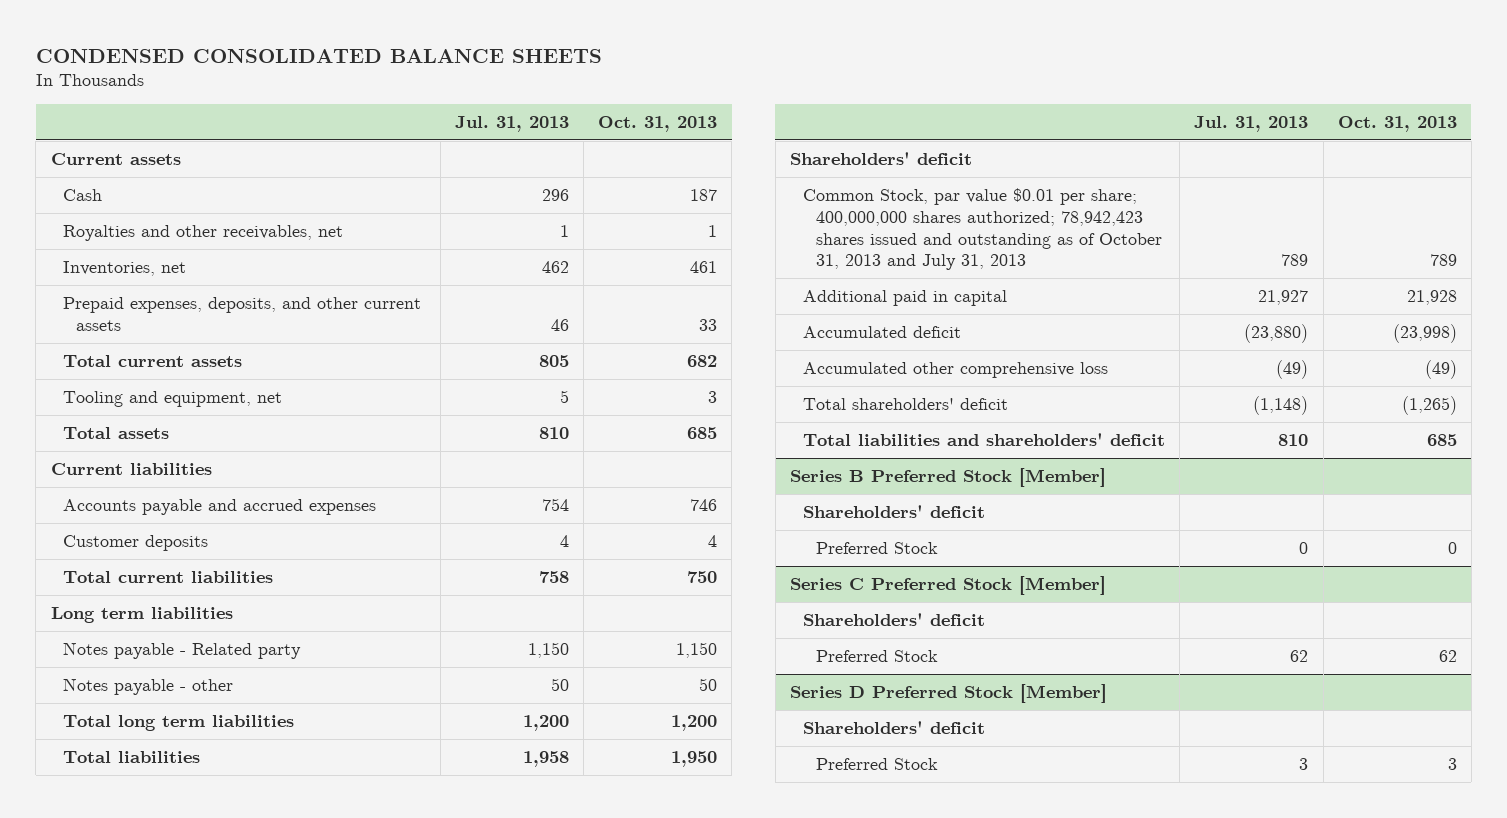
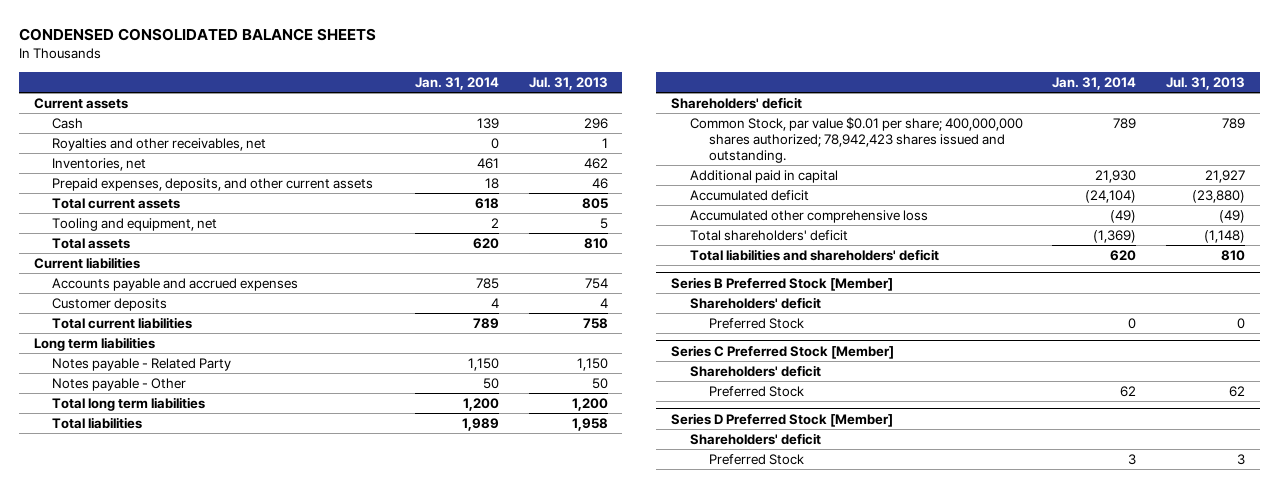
[598,115,718,132] Oct. 31, 2013 -> none
none -> [415,76,500,90] Jan. 31, 2014
[63,641,302,659] Notes payable - Related party -> [52,358,232,372] Notes payable - Related Party
[63,677,234,695] Notes payable - other -> [52,378,187,392] Notes payable - Other
[802,187,1162,271] Common Stock, par value $0.01 per share; 400,000,000 shares authorized; 78,942,423 shares issued and outstanding as of October 31, 2013 and July 31, 2013 -> [689,117,1023,163] Common Stock, par value $0.01 per share; 400,000,000 shares authorized; 78,942,423 shares issued and outstanding.

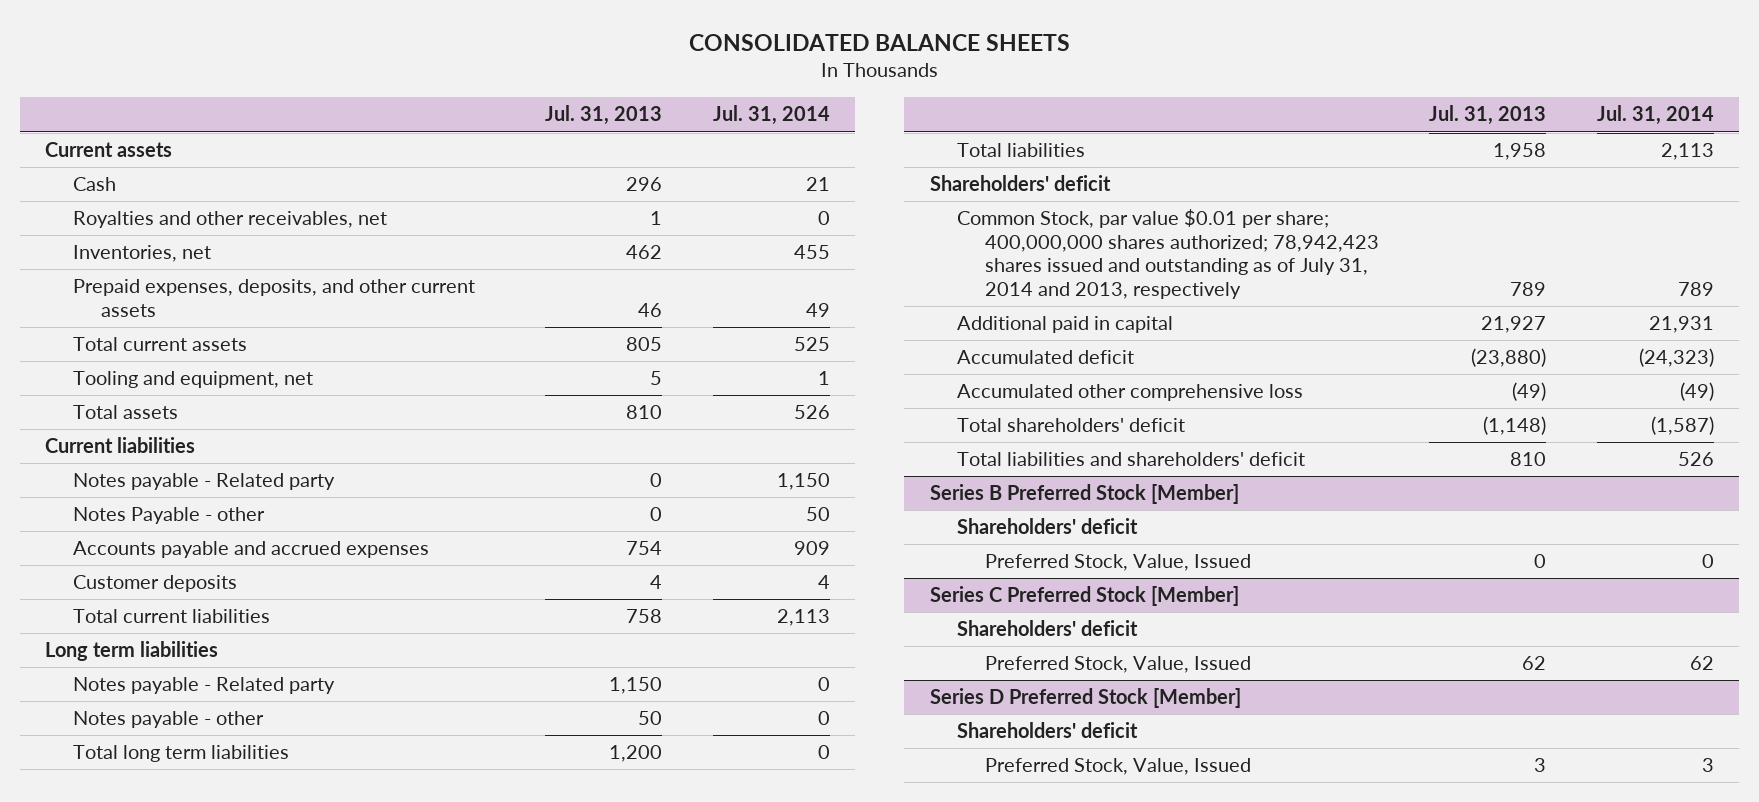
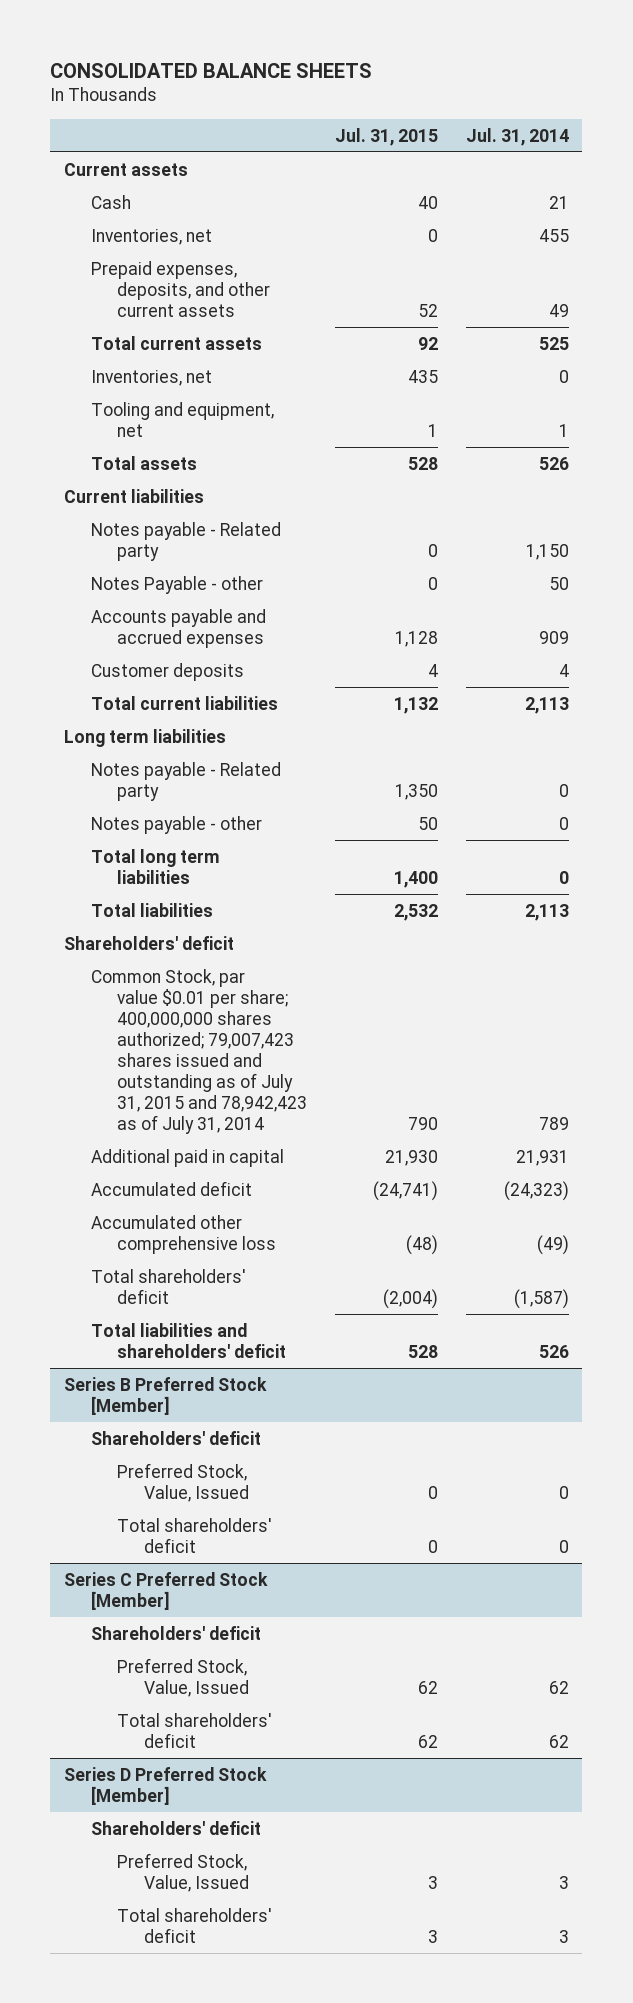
[545,105,663,126] Jul. 31, 2013 -> none
none -> [334,127,438,146] Jul. 31, 2015
[73,211,388,229] Royalties and other receivables, net -> none
none -> [90,369,212,386] Inventories, net
[957,209,1379,299] Common Stock, par value $0.01 per share; 400,000,000 shares authorized; 78,942,423 shares issued and outstanding as of July 31, 2014 and 2013, respectively -> [90,968,308,1134] Common Stock, par value $0.01 per share; 400,000,000 shares authorized; 79,007,423 shares issued and outstanding as of July 31, 2015 and 78,942,423 as of July 31, 2014
none -> [117,1517,273,1553] Total shareholders' deficit
none -> [117,1712,273,1748] Total shareholders' deficit
none -> [117,1907,273,1943] Total shareholders' deficit

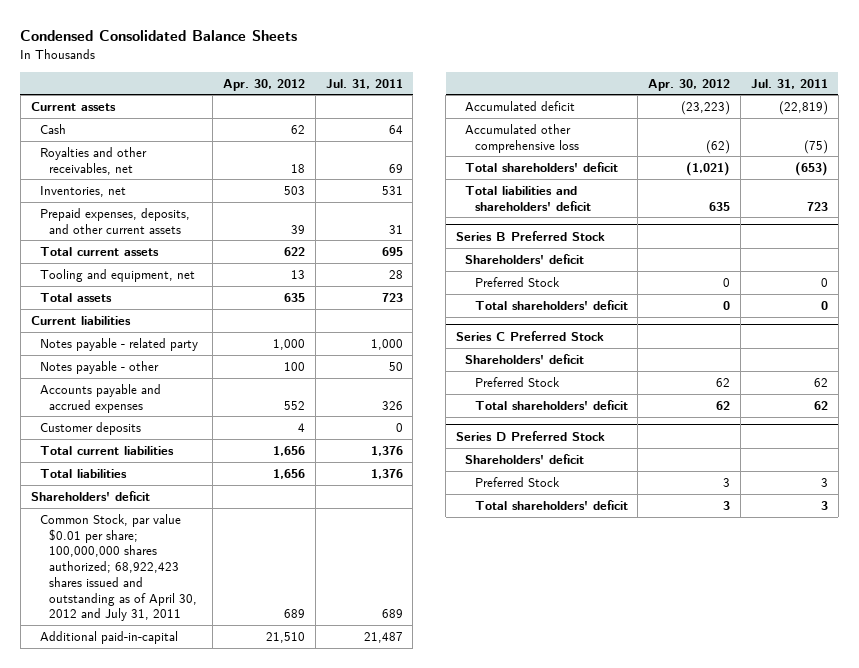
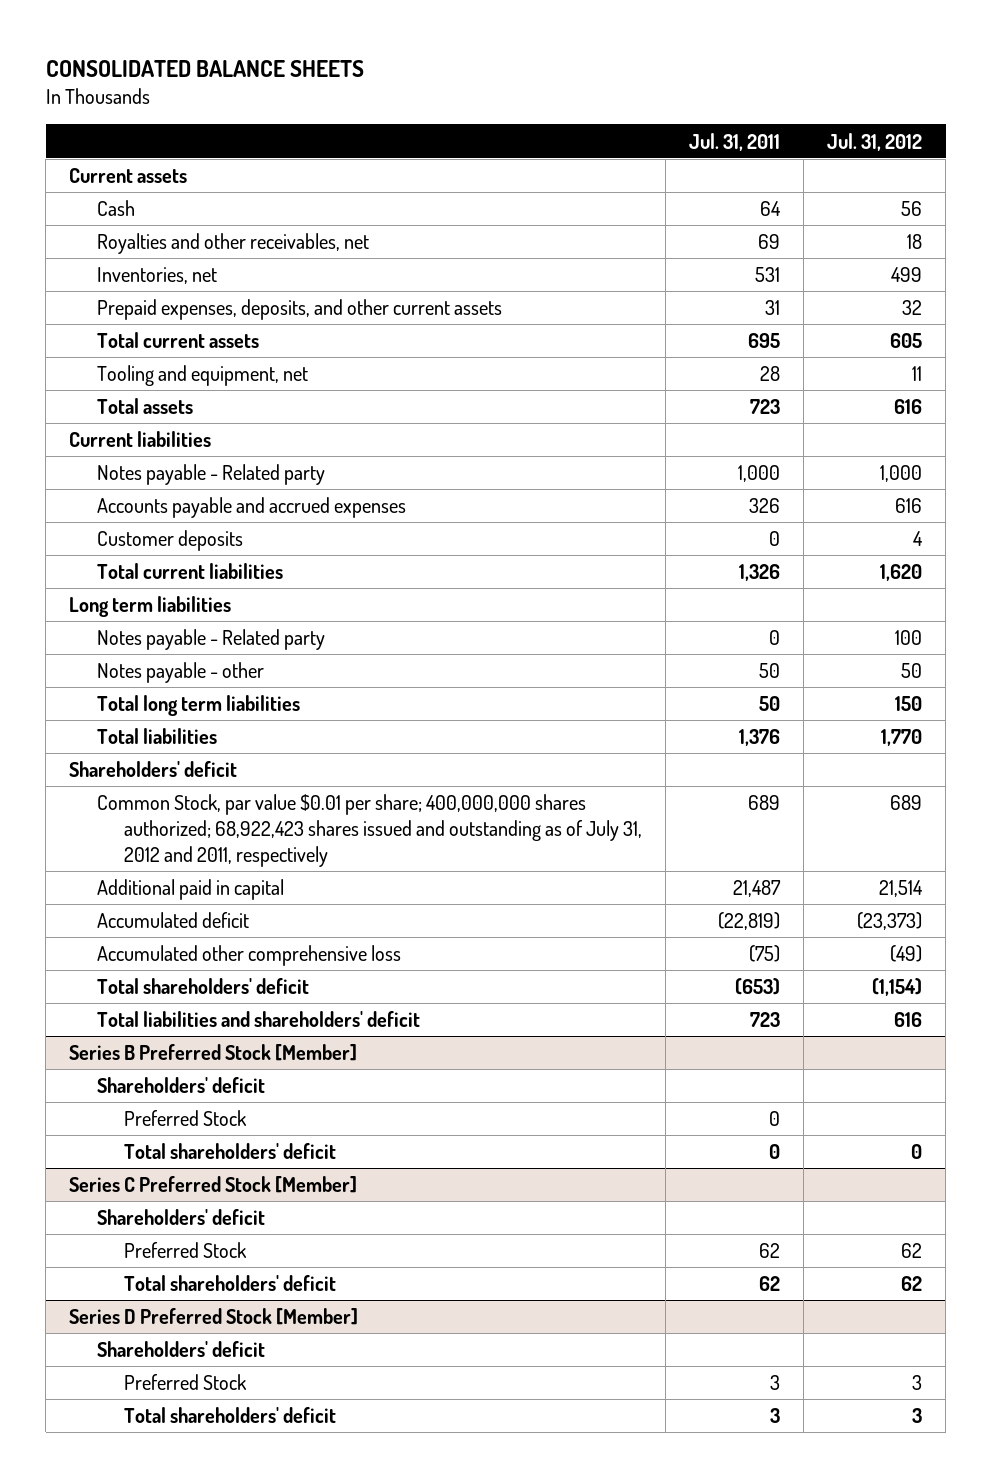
[20,29,298,41] Condensed Consolidated Balance Sheets -> [45,59,364,77] CONSOLIDATED BALANCE SHEETS
[222,78,305,91] Apr. 30, 2012 -> none
none -> [827,132,923,151] Jul. 31, 2012
[40,337,199,351] Notes payable - related party -> [96,464,325,486] Notes payable - Related party
[370,445,403,456] 1,376 -> [739,564,781,582] 1,326
none -> [69,596,232,618] Long term liabilities
none -> [96,629,325,651] Notes payable - Related party
[40,360,160,374] Notes payable - other -> [96,662,264,684] Notes payable - other
none -> [96,695,300,717] Total long term liabilities
[40,513,198,622] Common Stock, par value $0.01 per share; 100,000,000 shares authorized; 68,922,423 shares issued and outstanding as of April 30, 2012 and July 31, 2011 -> [96,794,643,867] Common Stock, par value $0.01 per share; 400,000,000 shares authorized; 68,922,423 shares issued and outstanding as of July 31, 2012 and 2011, respectively
[40,630,179,644] Additional paid-in-capital -> [96,879,284,901] Additional paid in capital
[456,230,606,241] Series B Preferred Stock -> [69,1044,358,1062] Series B Preferred Stock [Member]
[456,330,605,341] Series C Preferred Stock -> [69,1176,358,1194] Series C Preferred Stock [Member]
[456,430,606,441] Series D Preferred Stock -> [69,1308,359,1326] Series D Preferred Stock [Member]

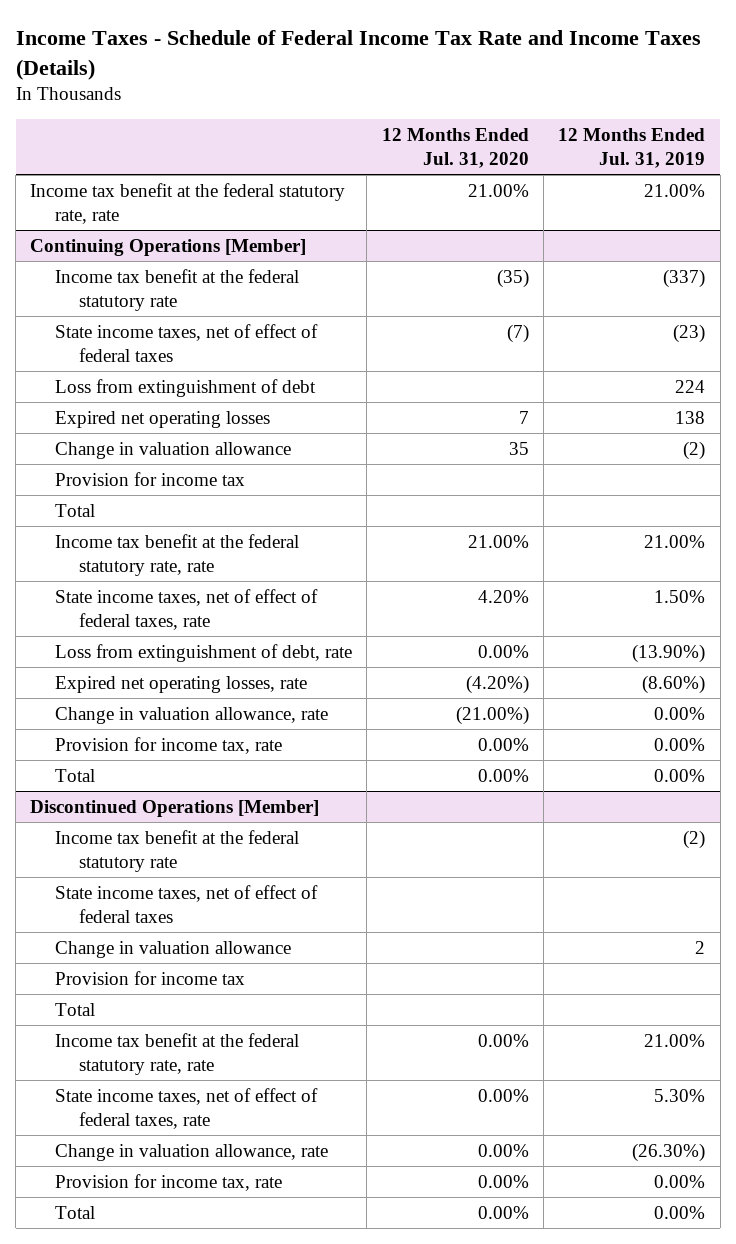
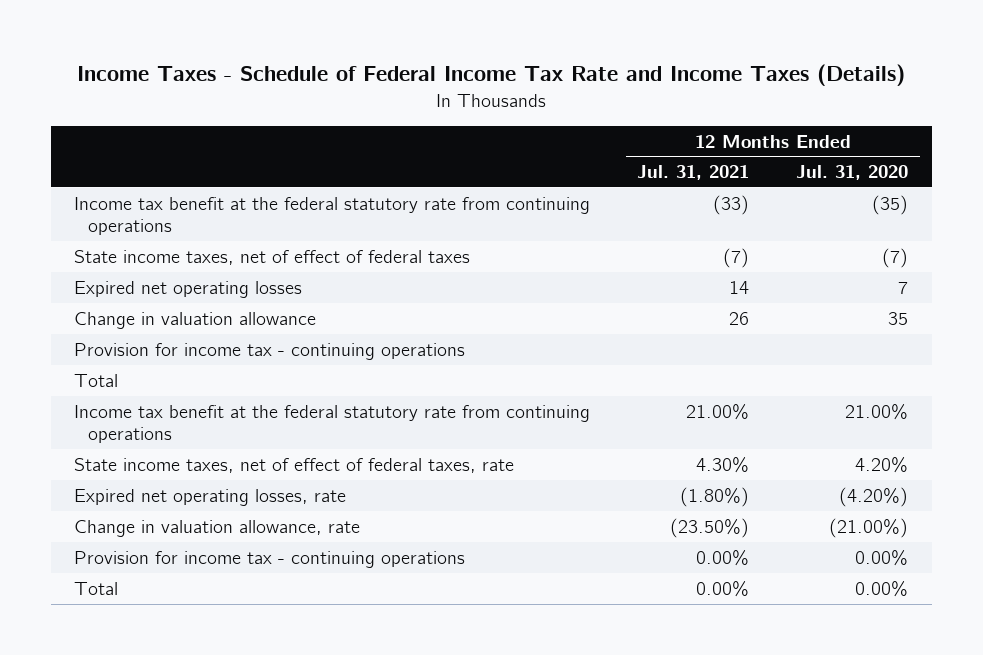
[558,127,706,168] 12 Months Ended Jul. 31, 2019 -> none
none -> [637,165,750,181] Jul. 31, 2021
[30,182,346,224] Income tax benefit at the federal statutory rate, rate -> none
[30,238,307,256] Continuing Operations [Member] -> none
[54,268,299,311] Income tax benefit at the federal statutory rate -> [74,196,591,236] Income tax benefit at the federal statutory rate from continuing operations
[54,378,316,397] Loss from extinguishment of debt -> none
[54,471,245,486] Provision for income tax -> [74,342,466,360] Provision for income tax - continuing operations
[54,533,299,576] Income tax benefit at the federal statutory rate, rate -> [74,404,591,444] Income tax benefit at the federal statutory rate from continuing operations
[54,643,352,662] Loss from extinguishment of debt, rate -> none
[54,768,95,782] Total -> none
[30,799,320,817] Discontinued Operations [Member] -> none
[54,829,299,872] Income tax benefit at the federal statutory rate -> none
[54,884,318,923] State income taxes, net of effect of federal taxes -> none
[54,940,291,958] Change in valuation allowance -> none
[54,970,245,985] Provision for income tax -> none
[54,1002,95,1016] Total -> none
[54,1032,299,1075] Income tax benefit at the federal statutory rate, rate -> none
[54,1087,318,1129] State income taxes, net of effect of federal taxes, rate -> none
[54,1143,328,1161] Change in valuation allowance, rate -> none
[54,1173,282,1191] Provision for income tax, rate -> none
[54,736,282,754] Provision for income tax, rate -> [74,550,466,568] Provision for income tax - continuing operations

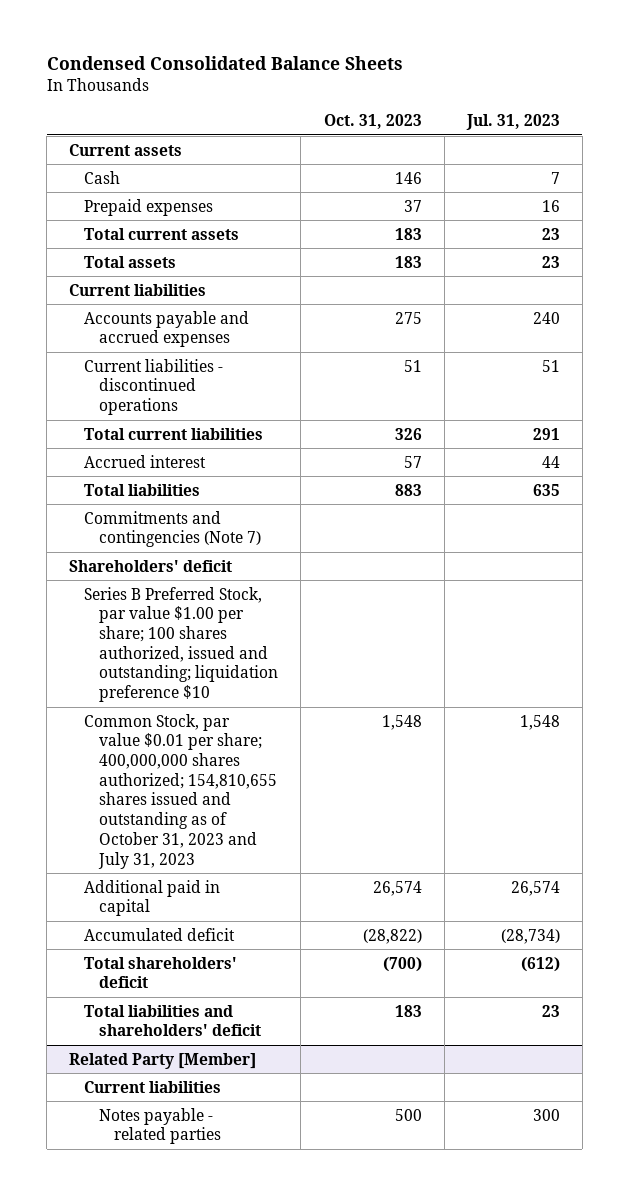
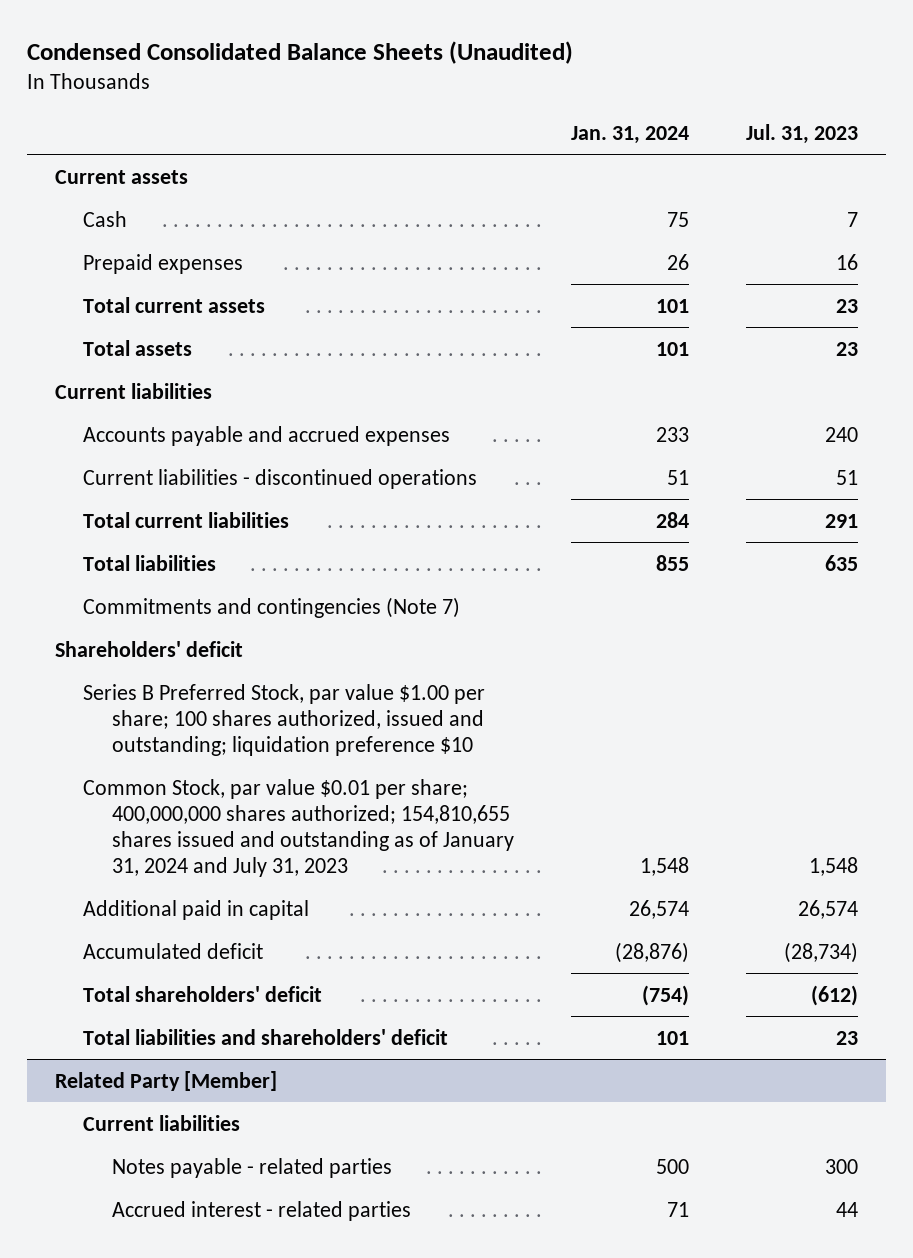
[46,56,403,71] Condensed Consolidated Balance Sheets -> [26,41,573,65] Condensed Consolidated Balance Sheets (Unaudited)
[323,114,422,130] Oct. 31, 2023 -> none
none -> [570,125,689,144] Jan. 31, 2024
[84,454,207,468] Accrued interest -> none
[84,713,278,869] Common Stock, par value $0.01 per share; 400,000,000 shares authorized; 154,810,655 shares issued and outstanding as of October 31, 2023 and July 31, 2023 -> [83,778,514,877] Common Stock, par value $0.01 per share; 400,000,000 shares authorized; 154,810,655 shares issued and outstanding as of January 31, 2024 and July 31, 2023
none -> [111,1200,411,1221] Accrued interest - related parties

